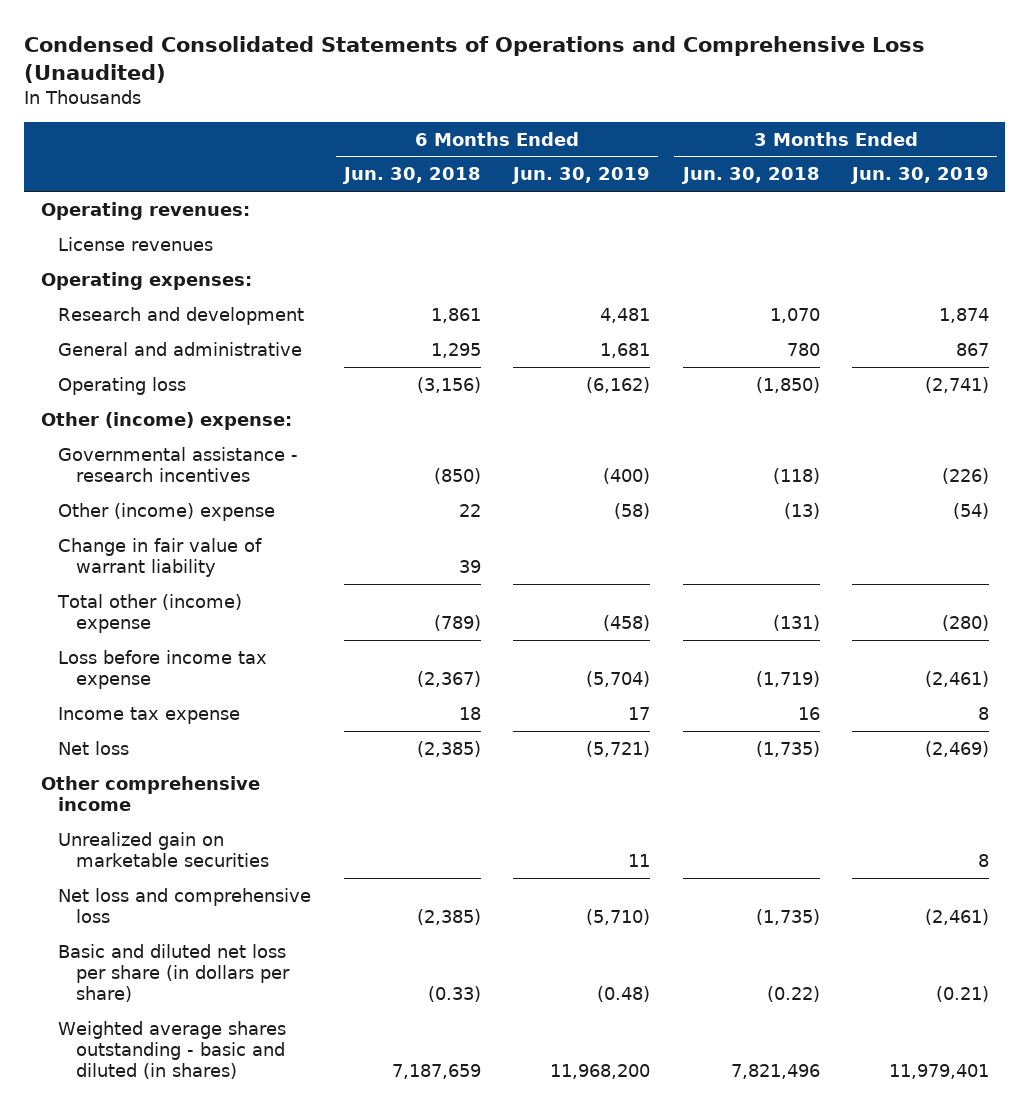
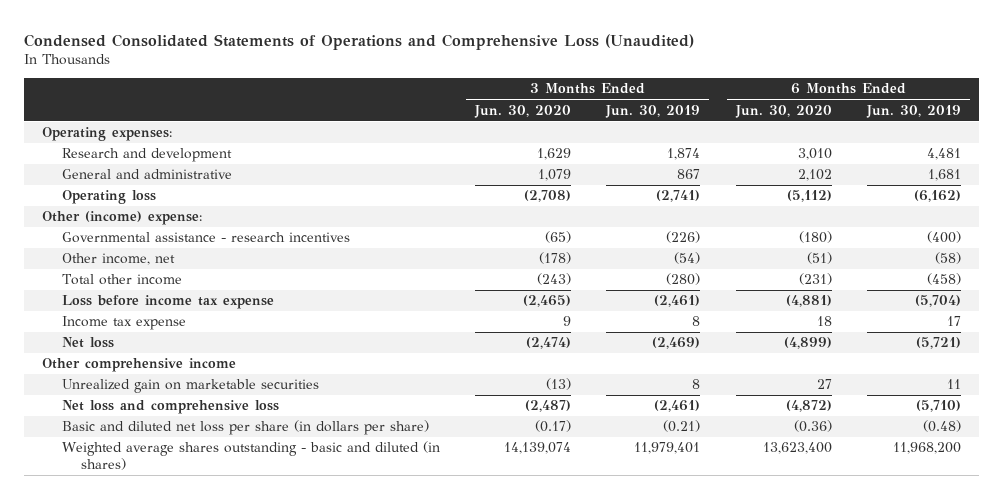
[341,167,481,185] Jun. 30, 2018 -> none
[680,167,820,185] Jun. 30, 2018 -> none
none -> [474,104,572,118] Jun. 30, 2020
none -> [734,104,832,118] Jun. 30, 2020
[40,201,250,220] Operating revenues: -> none
[58,236,214,251] License revenues -> none
[58,537,263,577] Change in fair value of warrant liability -> none
[58,502,276,521] Other (income) expense -> [61,253,175,266] Other income, net
[57,593,243,633] Total other (income) expense -> [61,274,182,286] Total other income

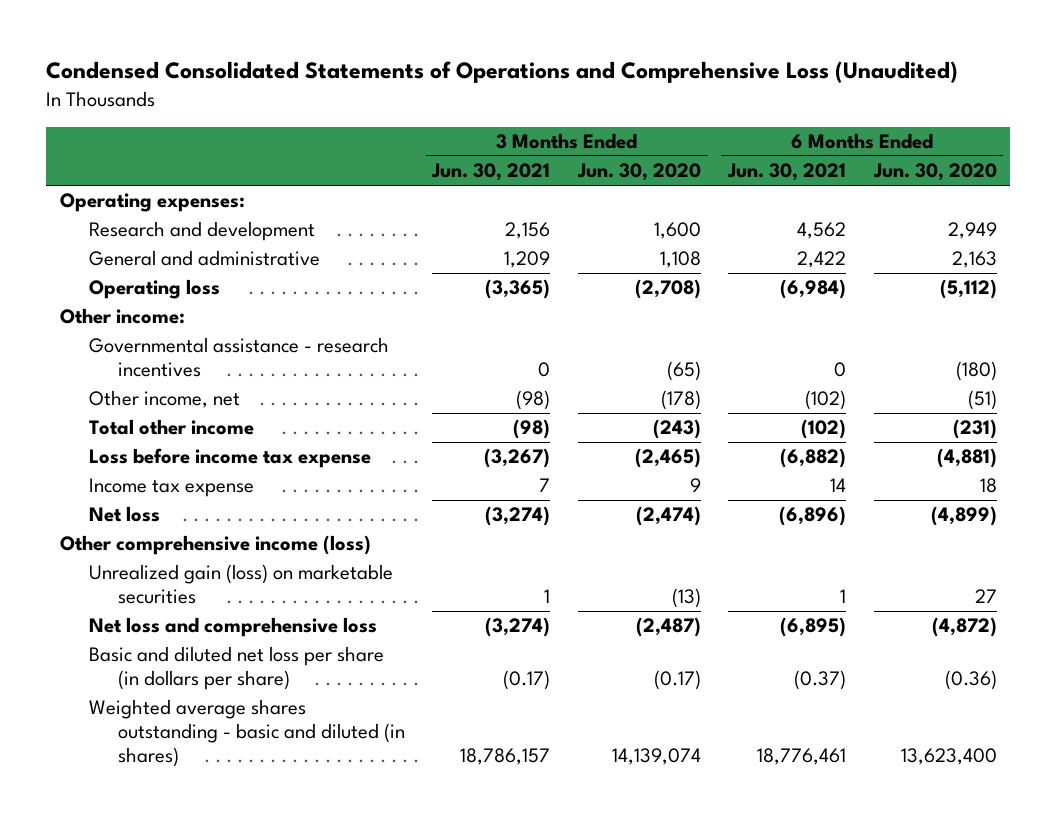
[605,104,701,118] Jun. 30, 2019 -> none
[866,104,962,118] Jun. 30, 2019 -> none
none -> [431,163,551,182] Jun. 30, 2021
none -> [727,163,847,182] Jun. 30, 2021
[537,148,572,161] 1,629 -> [653,222,701,240] 1,600
[797,148,832,161] 3,010 -> [947,222,997,240] 2,949
[538,169,572,182] 1,079 -> [659,251,701,269] 1,108
[797,169,832,182] 2,102 -> [951,251,997,269] 2,163
[41,211,202,226] Other (income) expense: -> [60,308,186,325] Other income:
[41,358,236,373] Other comprehensive income -> [60,535,372,556] Other comprehensive income (loss)
[61,379,319,394] Unrealized gain on marketable securities -> [89,564,394,605] Unrealized gain (loss) on marketable securities

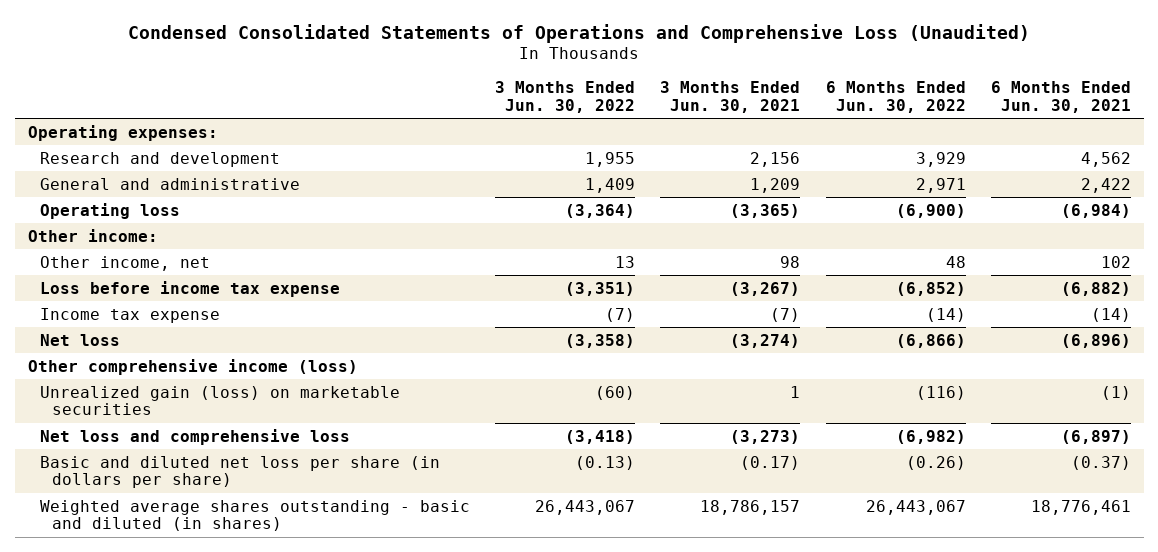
[576,163,701,182] Jun. 30, 2020 -> none
[872,163,997,182] Jun. 30, 2020 -> none
none -> [494,81,635,113] 3 Months Ended Jun. 30, 2022
none -> [825,81,966,113] 6 Months Ended Jun. 30, 2022
[89,337,390,378] Governmental assistance - research incentives -> none
[89,419,255,436] Total other income -> none
[516,390,551,411] (98) -> [780,255,801,268] 98
[805,390,847,411] (102) -> [1100,255,1131,268] 102
[539,478,551,493] 7 -> [770,307,801,322] (7)
[830,478,847,493] 14 -> [1090,307,1131,322] (14)
[840,589,847,604] 1 -> [1100,385,1131,400] (1)
[485,617,551,638] (3,274) -> [730,429,801,444] (3,273)
[780,617,847,638] (6,895) -> [1060,429,1131,444] (6,897)

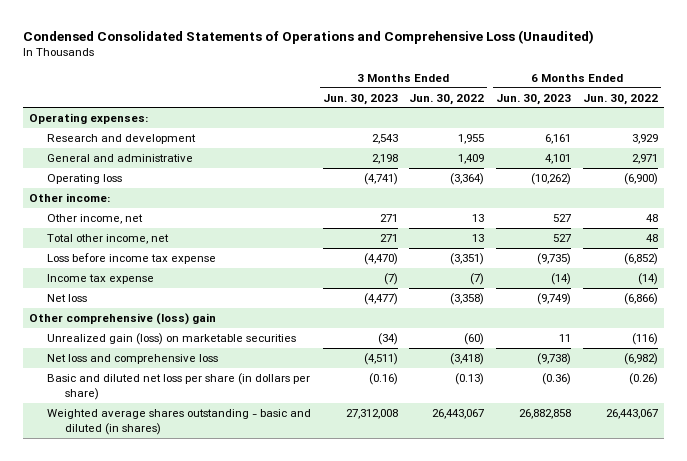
[660,81,801,113] 3 Months Ended Jun. 30, 2021 -> none
[990,81,1131,113] 6 Months Ended Jun. 30, 2021 -> none
none -> [322,93,398,105] Jun. 30, 2023
none -> [496,93,572,105] Jun. 30, 2023
none -> [46,234,169,245] Total other income, net
[27,358,358,375] Other comprehensive income (loss) -> [28,313,216,326] Other comprehensive (loss) gain

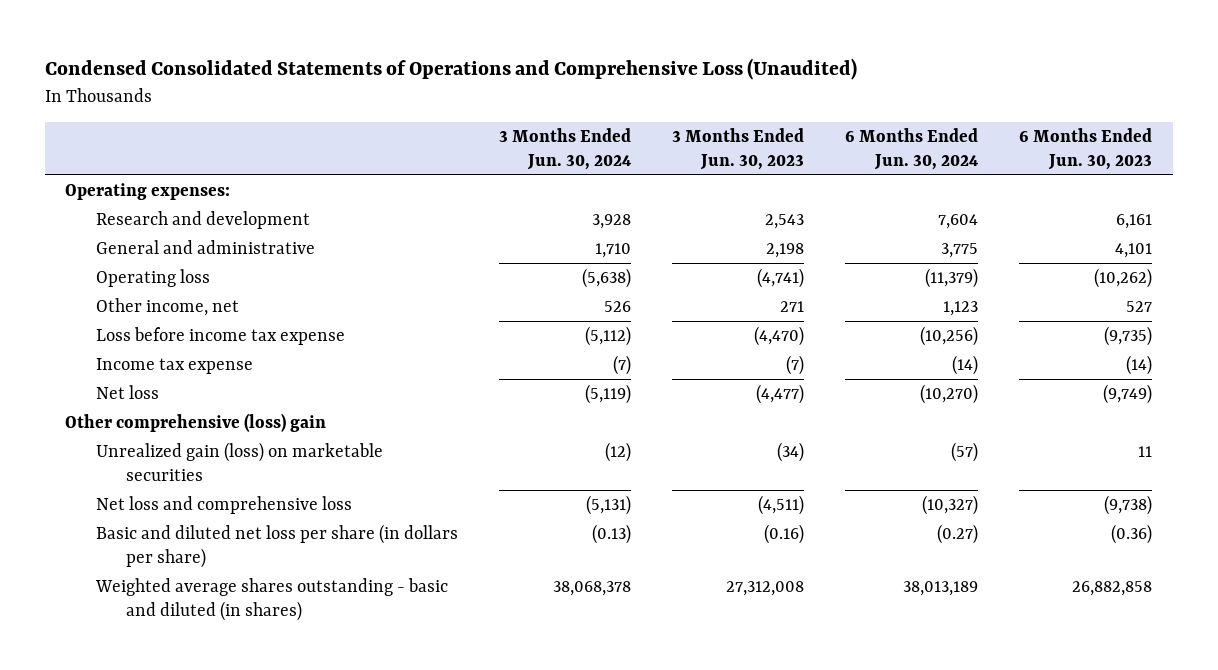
[409,93,485,105] Jun. 30, 2022 -> none
[583,93,659,105] Jun. 30, 2022 -> none
none -> [498,127,631,170] 3 Months Ended Jun. 30, 2024
none -> [845,127,979,170] 6 Months Ended Jun. 30, 2024
[28,193,110,203] Other income: -> none
[46,234,169,245] Total other income, net -> none

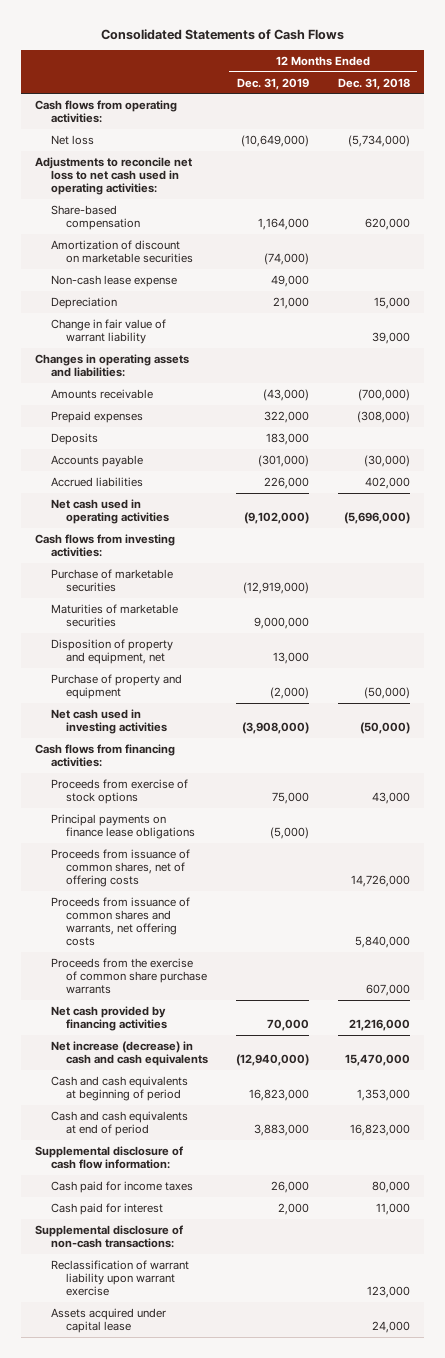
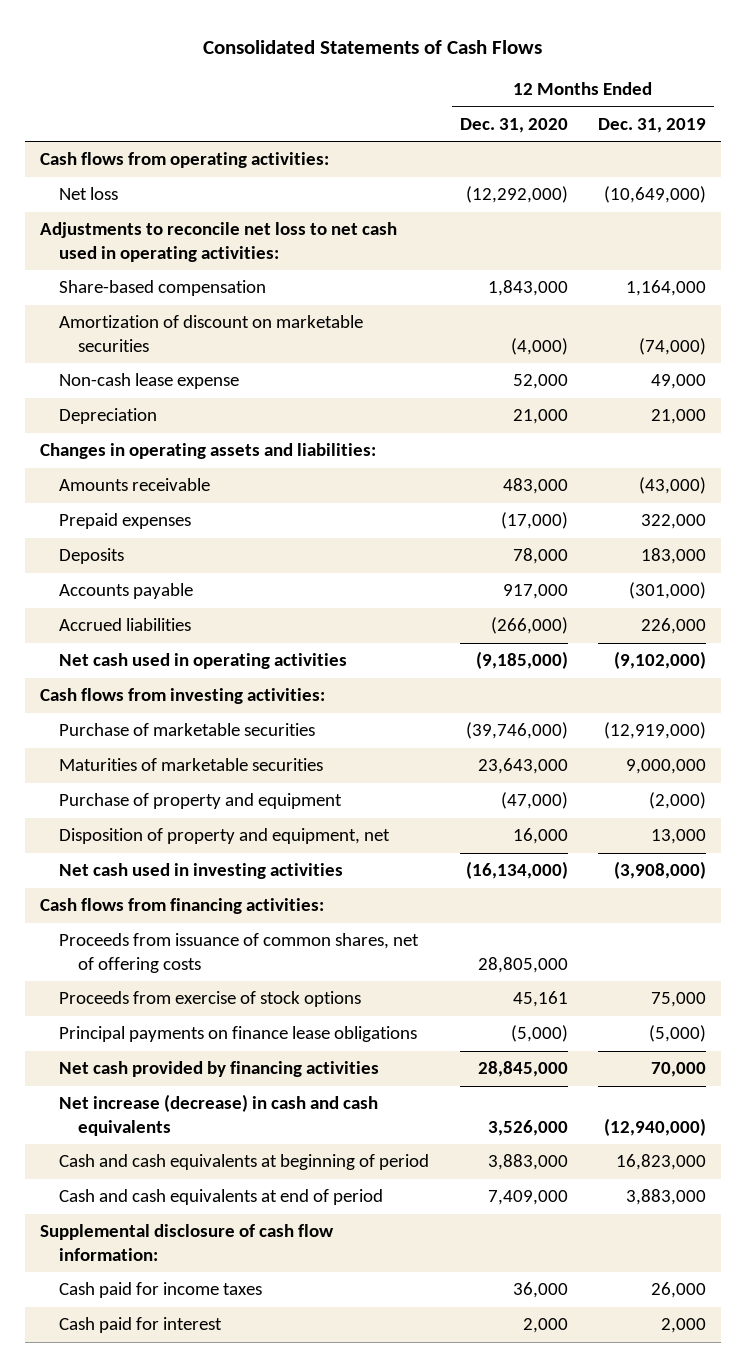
[337,77,410,90] Dec. 31, 2018 -> none
none -> [459,117,568,133] Dec. 31, 2020
[50,318,166,344] Change in fair value of warrant liability -> none
[50,638,173,664] Disposition of property and equipment, net -> [58,828,390,845] Disposition of property and equipment, net
[50,848,190,887] Proceeds from issuance of common shares, net of offering costs -> [58,933,419,973] Proceeds from issuance of common shares, net of offering costs
[50,896,190,946] Proceeds from issuance of common shares and warrants, net offering costs -> none
[50,957,207,994] Proceeds from the exercise of common share purchase warrants -> none
[35,1224,184,1248] Supplemental disclosure of non-cash transactions: -> none
[50,1259,189,1296] Reclassification of warrant liability upon warrant exercise -> none
[50,1307,166,1333] Assets acquired under capital lease -> none

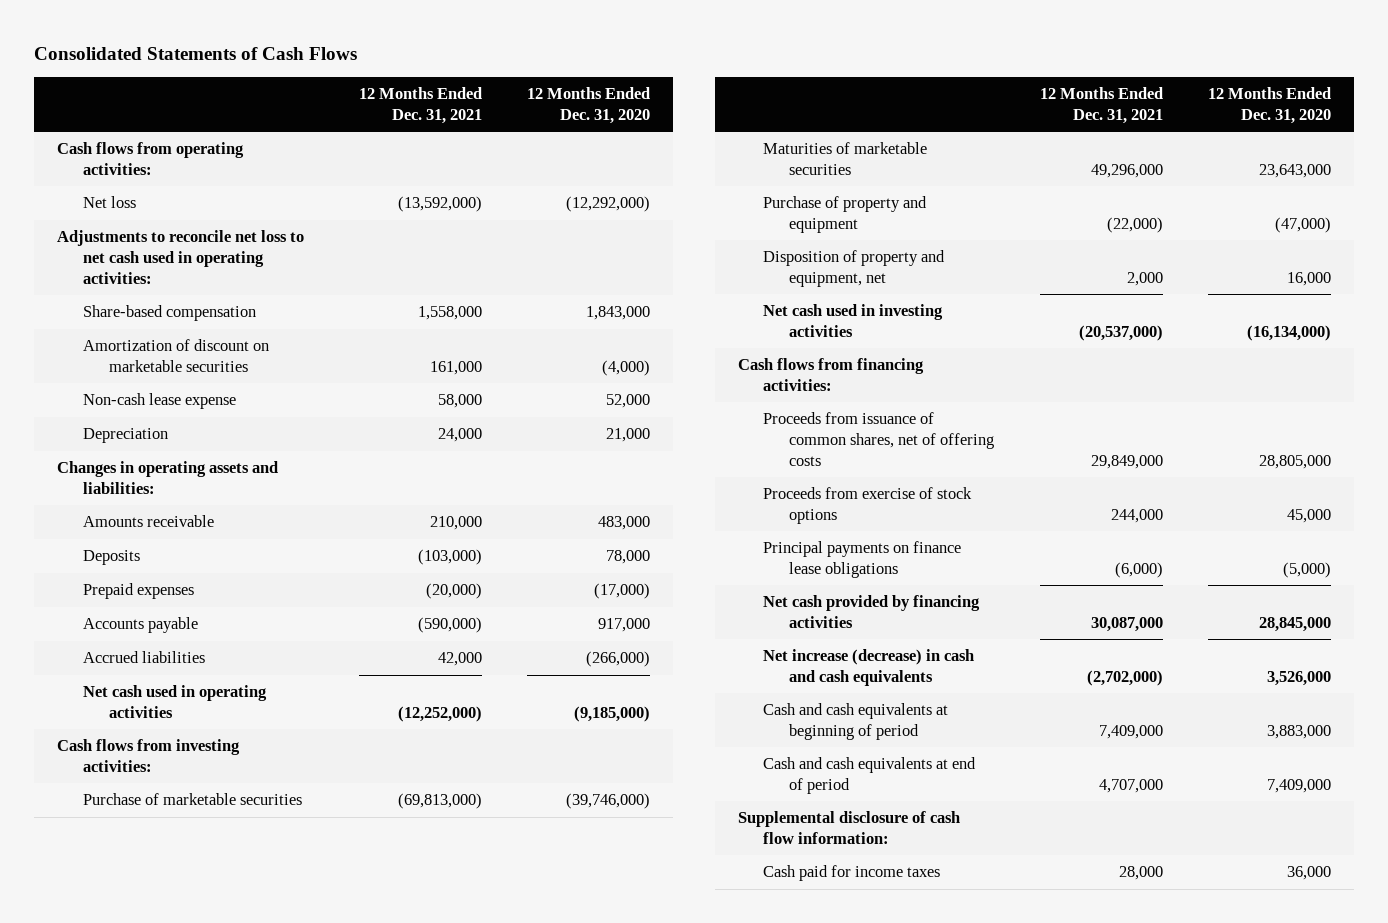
[598,117,707,133] Dec. 31, 2019 -> none
none -> [359,87,483,124] 12 Months Ended Dec. 31, 2021
[58,513,191,530] Prepaid expenses -> [82,583,194,600] Prepaid expenses
[512,991,568,1008] 45,161 -> [1287,509,1332,524] 45,000
[58,1317,222,1334] Cash paid for interest -> none

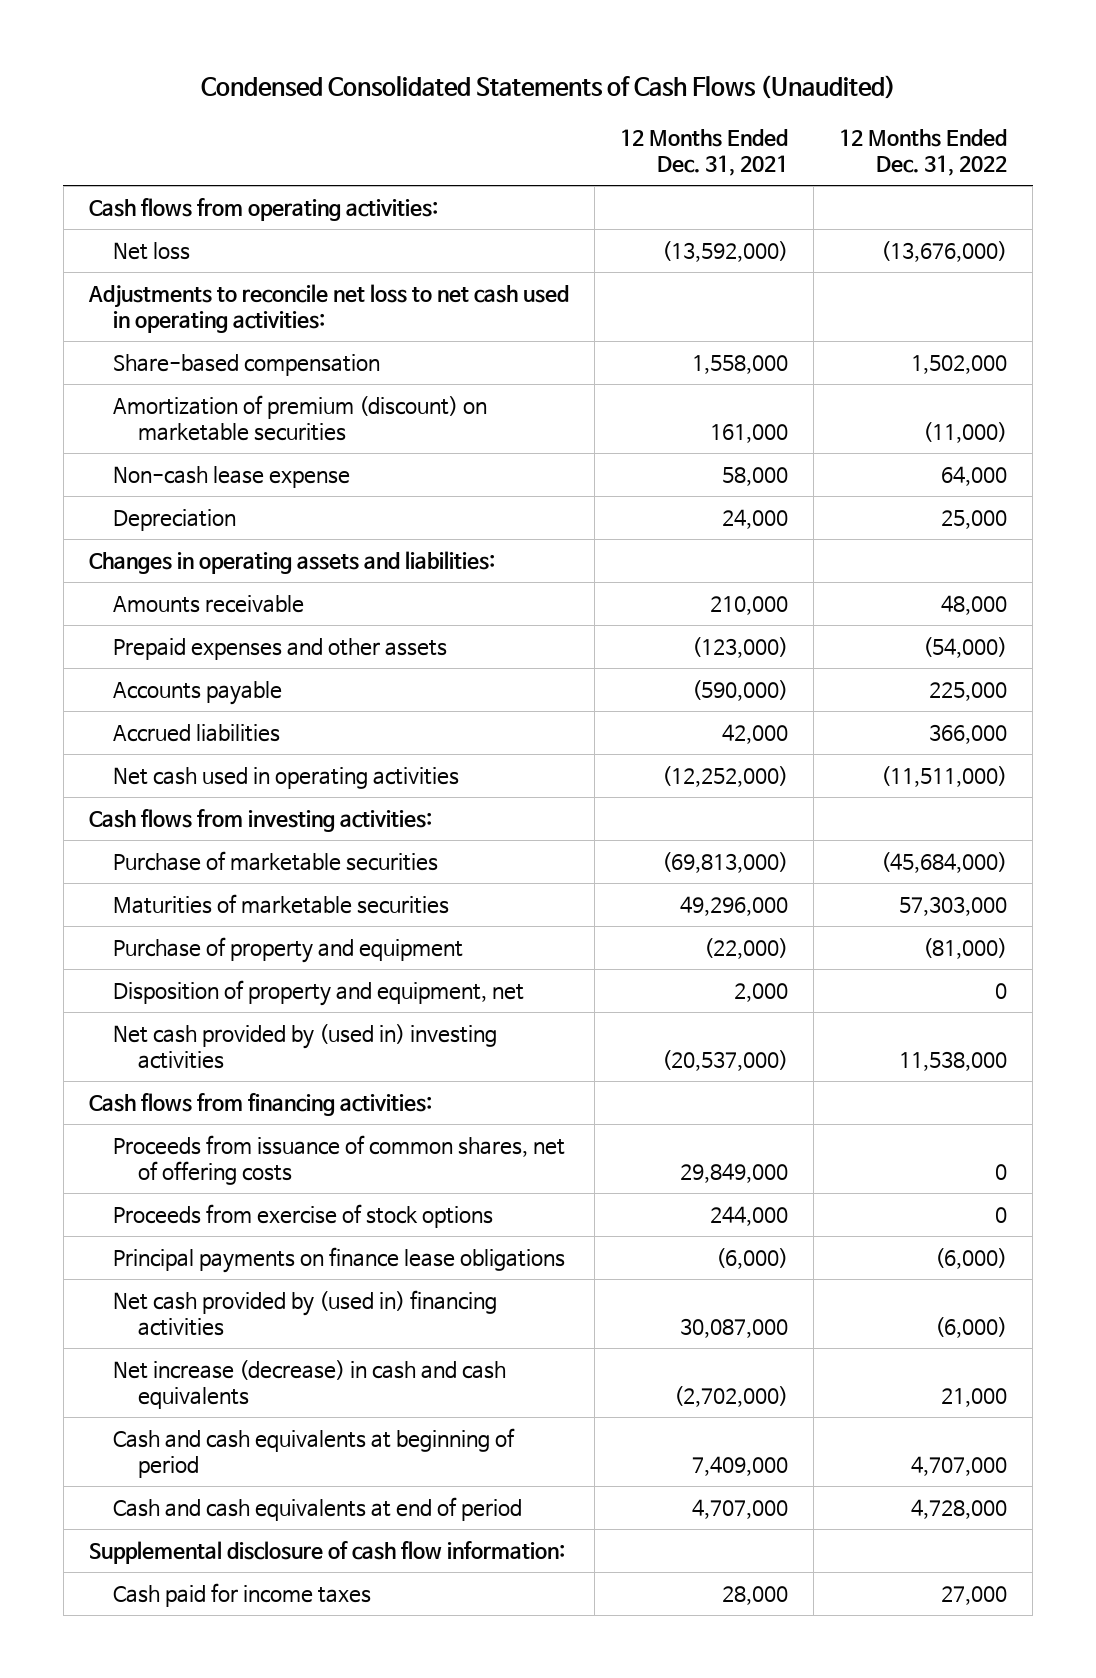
[34,47,358,61] Consolidated Statements of Cash Flows -> [200,75,896,100] Condensed Consolidated Statements of Cash Flows (Unaudited)
[527,87,651,124] 12 Months Ended Dec. 31, 2020 -> none
none -> [839,128,1008,177] 12 Months Ended Dec. 31, 2022
[82,339,269,373] Amortization of discount on marketable securities -> [113,394,488,442] Amortization of premium (discount) on marketable securities
[82,550,140,566] Deposits -> none
[82,583,194,600] Prepaid expenses -> [113,637,448,660] Prepaid expenses and other assets
[426,583,483,600] (20,000) -> [691,636,788,658] (123,000)
[763,304,944,338] Net cash used in investing activities -> [113,1023,498,1070] Net cash provided by (used in) investing activities
[763,595,981,629] Net cash provided by financing activities -> [113,1289,498,1337] Net cash provided by (used in) financing activities

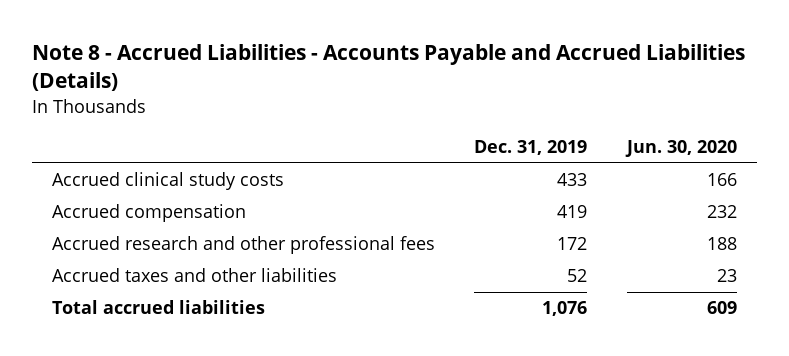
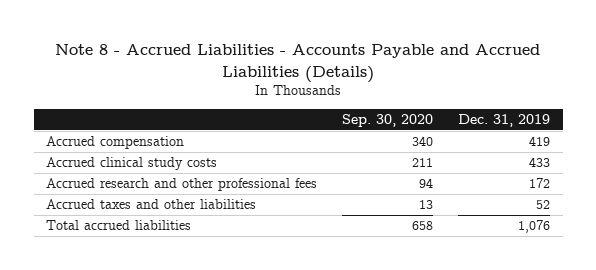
[624,140,737,158] Jun. 30, 2020 -> none
none -> [342,114,434,128] Sep. 30, 2020
[51,172,284,191] Accrued clinical study costs -> [46,157,218,171] Accrued clinical study costs

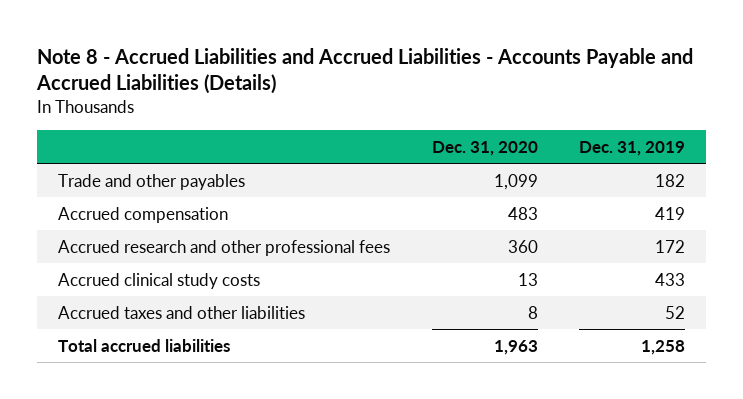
[55,44,541,83] Note 8 - Accrued Liabilities - Accounts Payable and Accrued Liabilities (Details) -> [36,47,694,95] Note 8 - Accrued Liabilities and Accrued Liabilities - Accounts Payable and Accrued Liabilities (Details)
[342,114,434,128] Sep. 30, 2020 -> none
none -> [431,140,538,156] Dec. 31, 2020
none -> [58,173,246,190] Trade and other payables
[46,157,218,171] Accrued clinical study costs -> [58,272,261,289] Accrued clinical study costs
[518,220,551,234] 1,076 -> [640,339,685,355] 1,258

